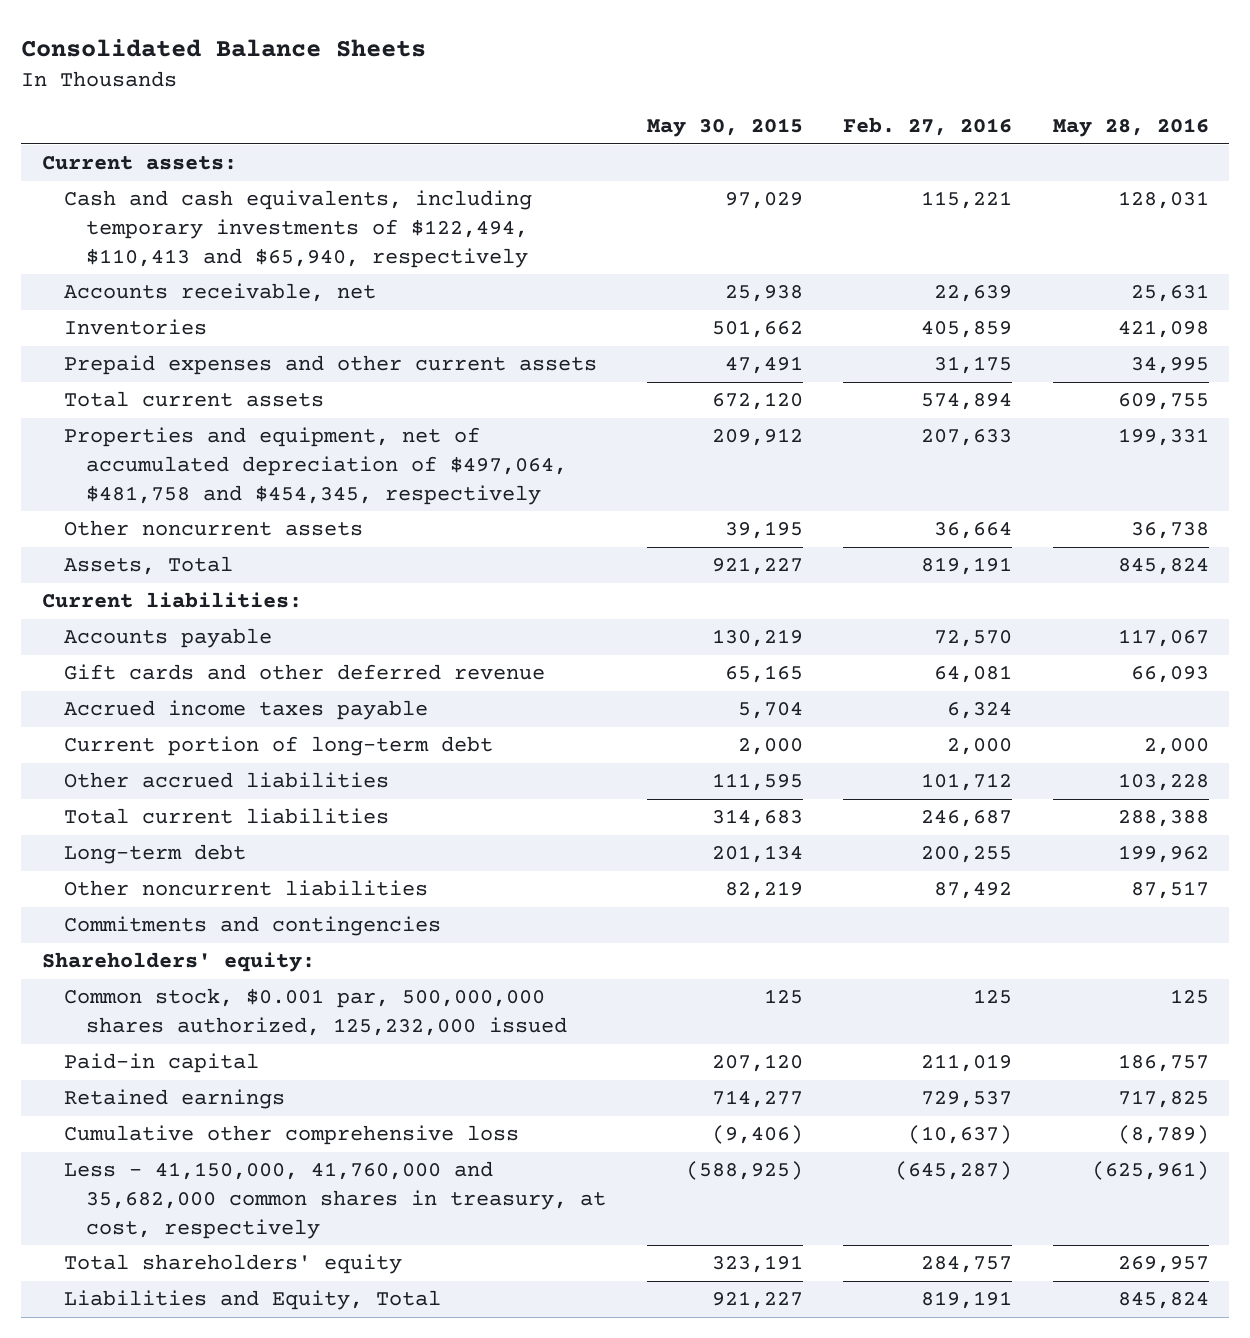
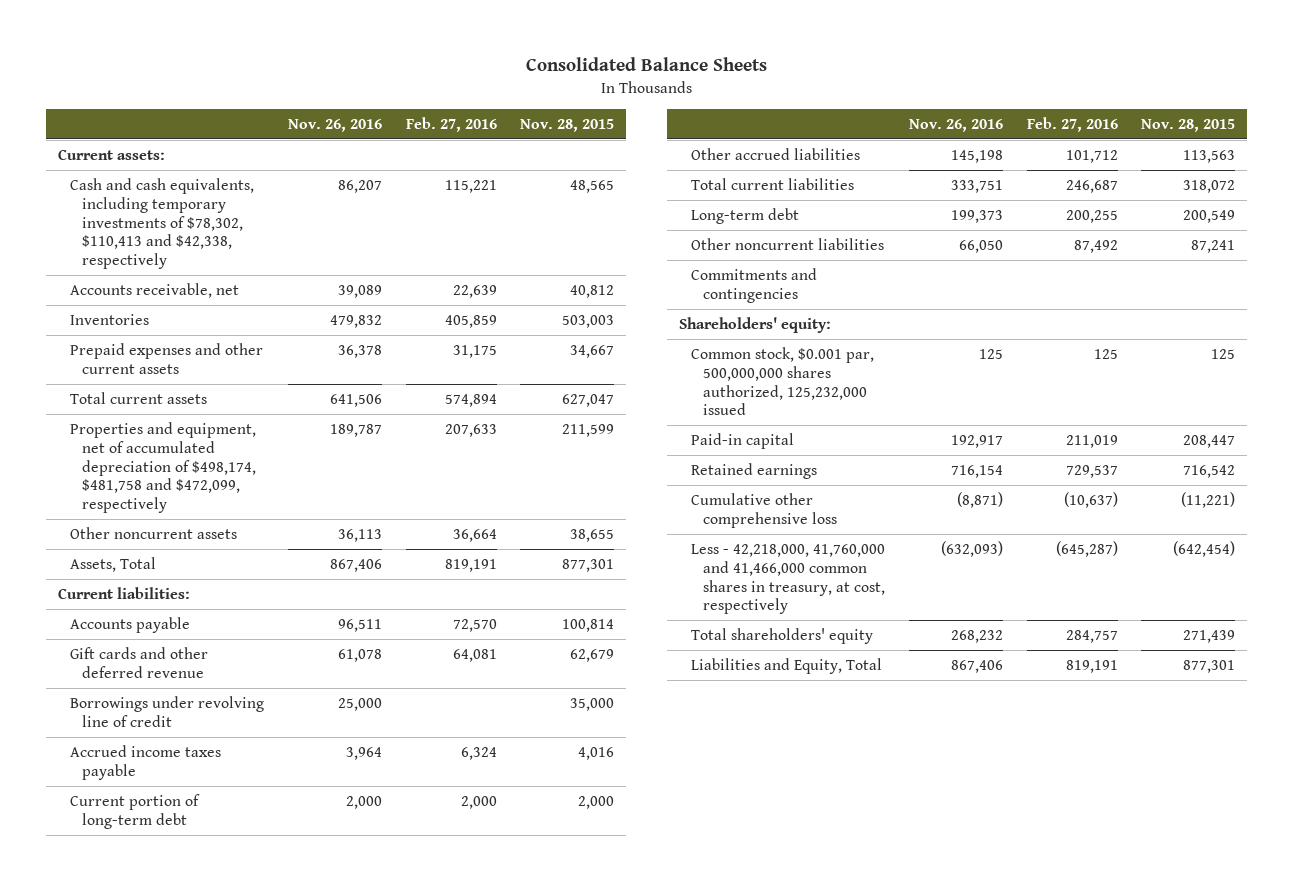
[646,118,803,138] May 30, 2015 -> none
[1052,118,1209,138] May 28, 2016 -> none
none -> [287,118,382,132] Nov. 26, 2016
none -> [520,118,615,132] Nov. 28, 2015
[63,190,532,268] Cash and cash equivalents, including temporary investments of $122,494, $110,413 and $65,940, respectively -> [69,178,254,270] Cash and cash equivalents, including temporary investments of $78,302, $110,413 and $42,338, respectively
[63,427,568,505] Properties and equipment, net of accumulated depreciation of $497,064, $481,758 and $454,345, respectively -> [69,422,257,514] Properties and equipment, net of accumulated depreciation of $498,174, $481,758 and $472,099, respectively
none -> [69,696,264,727] Borrowings under revolving line of credit
[63,1161,607,1239] Less - 41,150,000, 41,760,000 and 35,682,000 common shares in treasury, at cost, respectively -> [690,544,886,615] Less - 42,218,000, 41,760,000 and 41,466,000 common shares in treasury, at cost, respectively

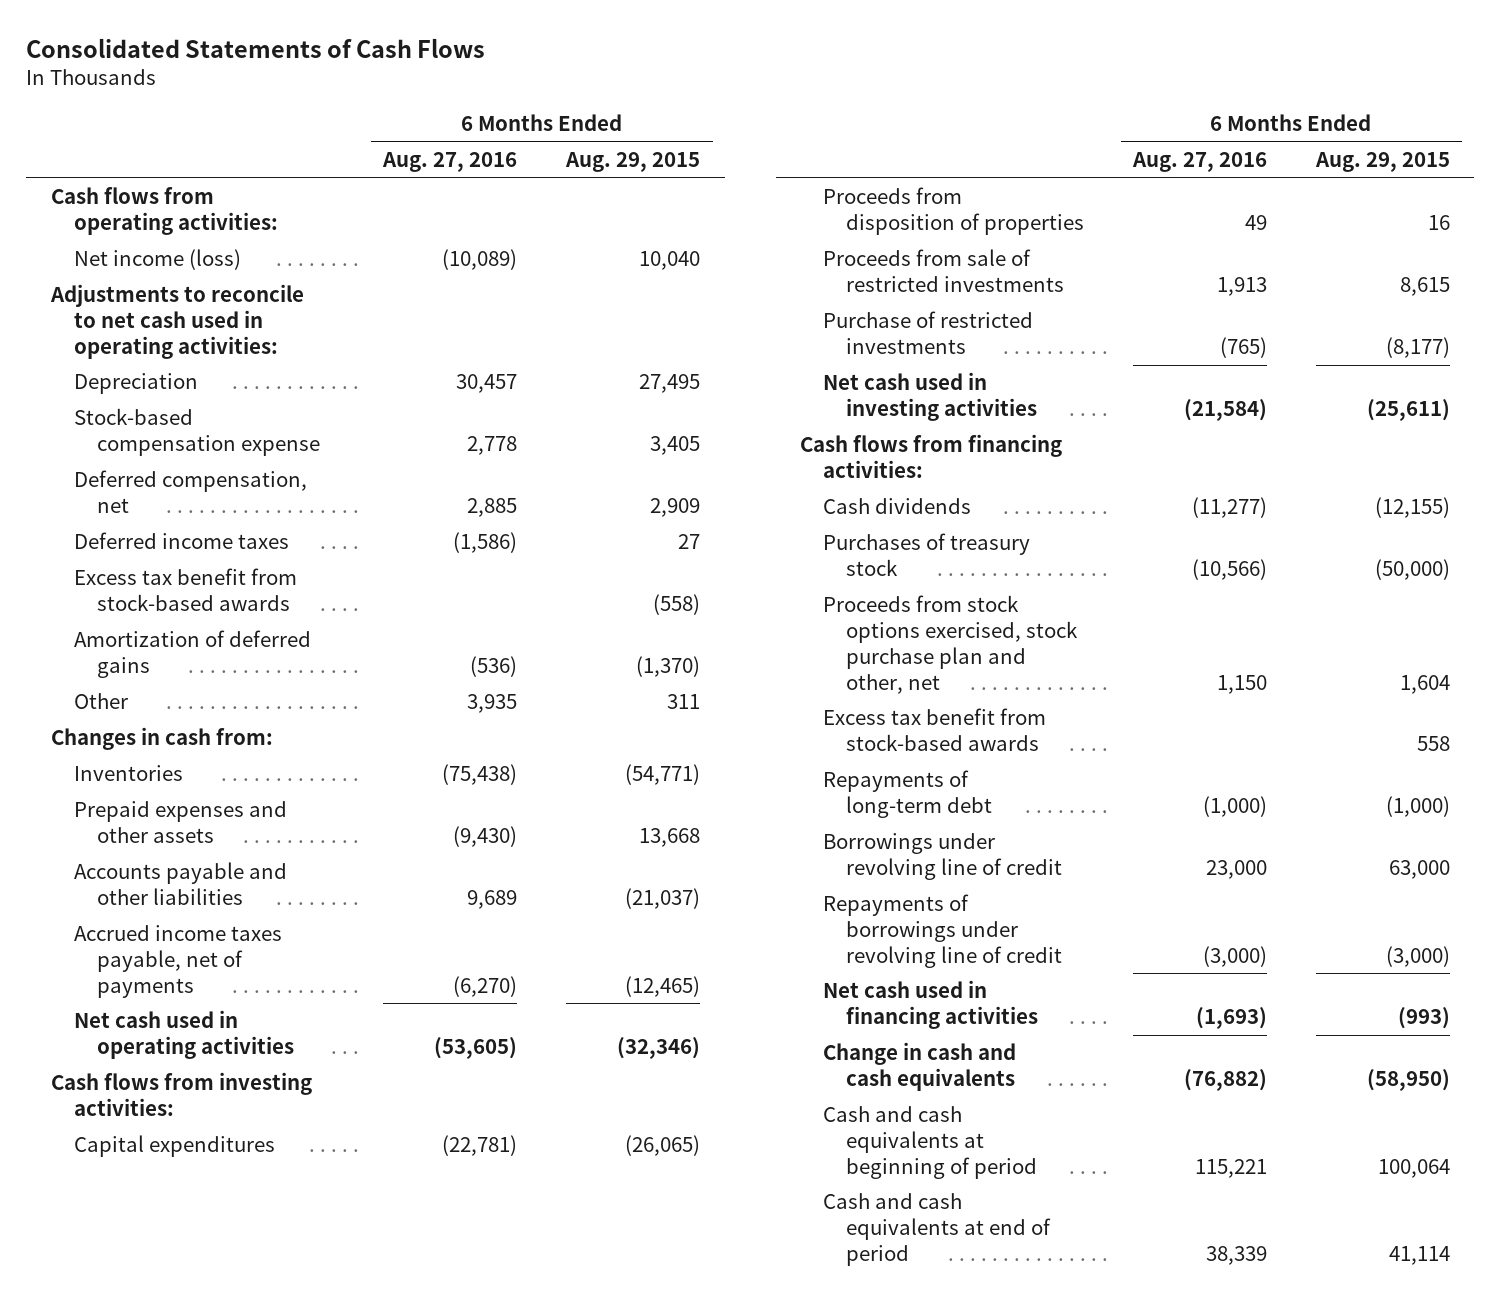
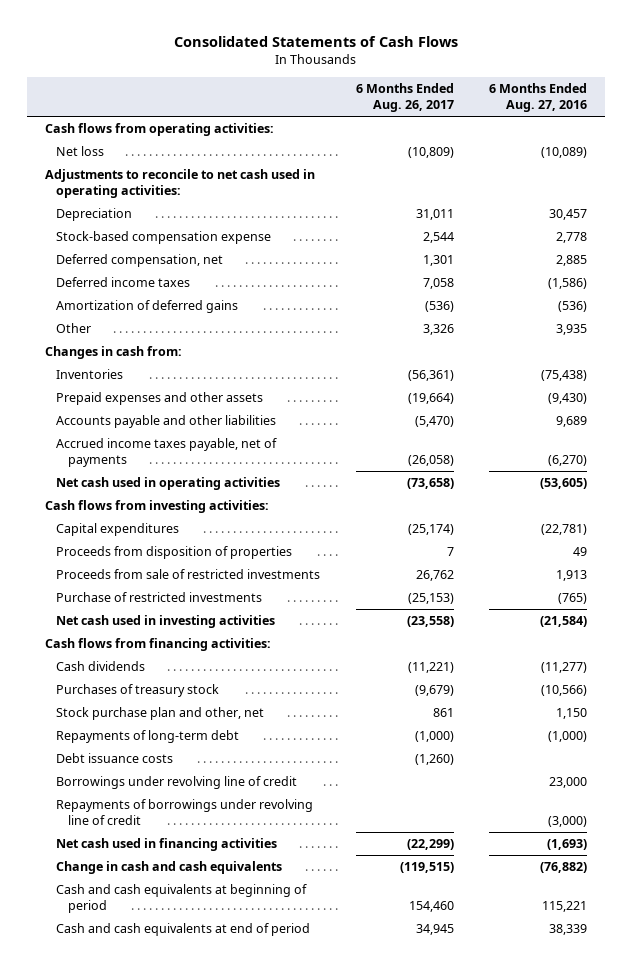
[565,152,701,173] Aug. 29, 2015 -> none
none -> [355,82,454,113] 6 Months Ended Aug. 26, 2017
[73,249,241,271] Net income (loss) -> [56,146,105,157] Net loss
[73,568,297,612] Excess tax benefit from stock-based awards -> none
[823,708,1047,752] Excess tax benefit from stock-based awards -> none
[823,595,1079,694] Proceeds from stock options exercised, stock purchase plan and other, net -> [56,707,265,721] Stock purchase plan and other, net
none -> [56,753,174,764] Debt issuance costs

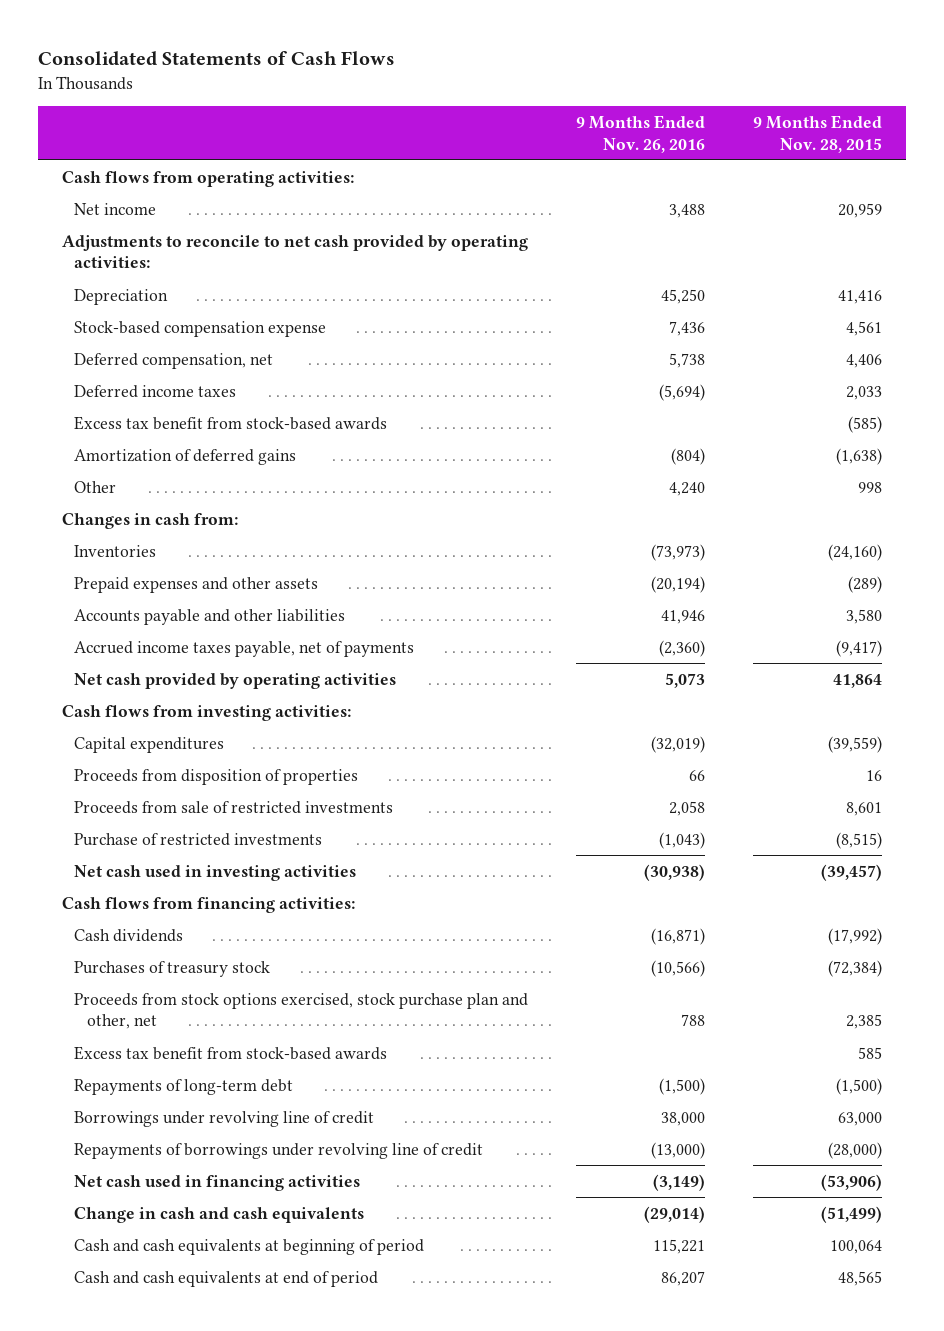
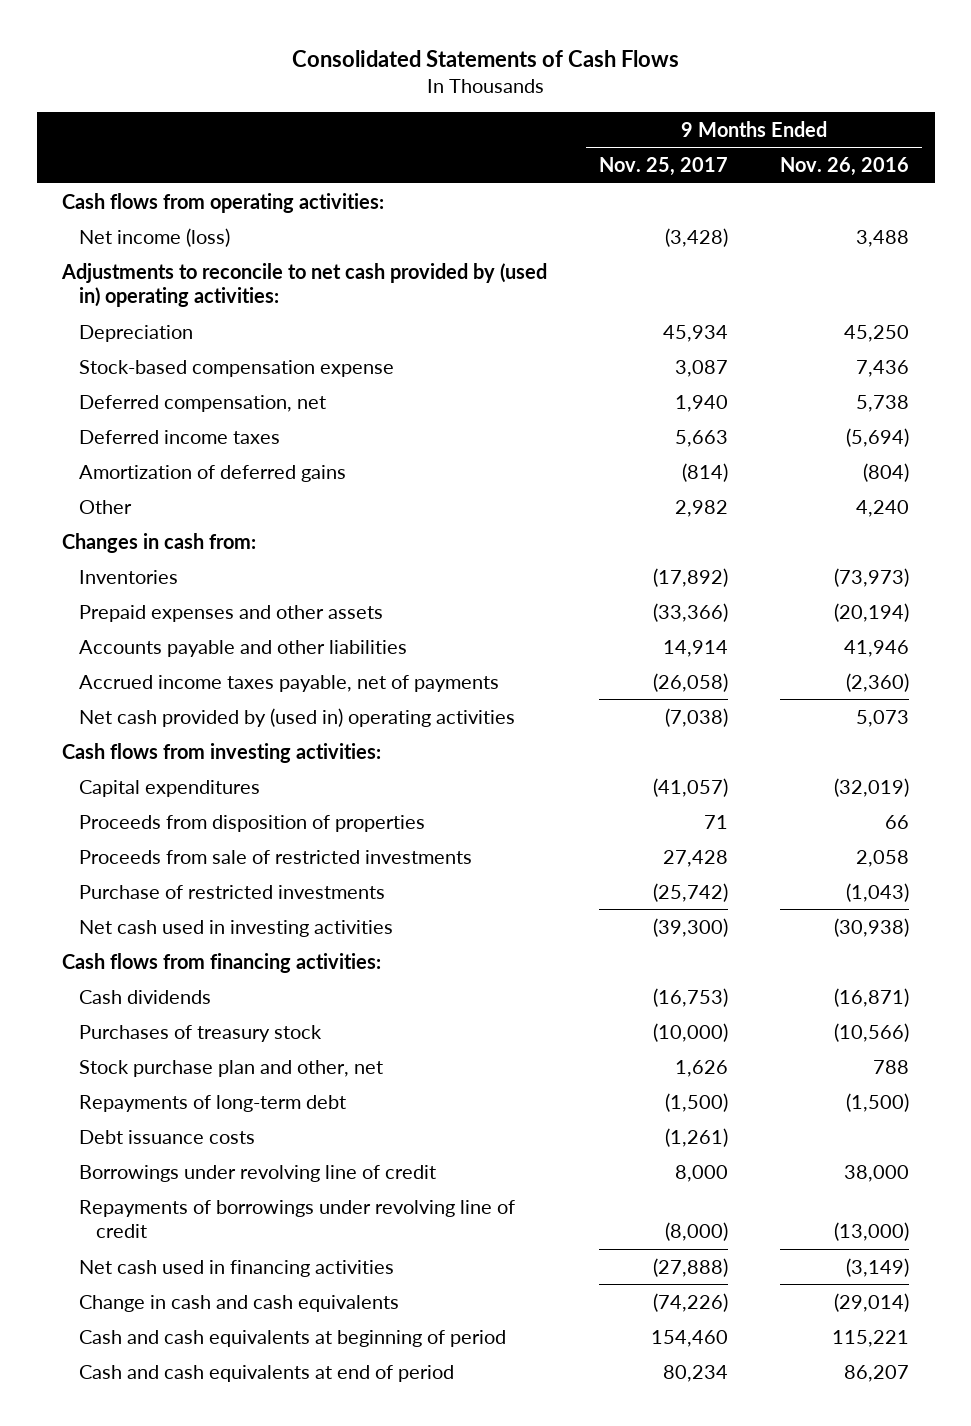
[752,114,882,153] 9 Months Ended Nov. 28, 2015 -> none
none -> [599,157,729,177] Nov. 25, 2017
[74,202,157,215] Net income -> [79,227,231,247] Net income (loss)
[61,234,528,269] Adjustments to reconcile to net cash provided by operating activities: -> [61,262,548,308] Adjustments to reconcile to net cash provided by (used in) operating activities:
[74,415,388,430] Excess tax benefit from stock-based awards -> none
[74,672,397,689] Net cash provided by operating activities -> [79,707,516,727] Net cash provided by (used in) operating activities
[74,1045,388,1060] Excess tax benefit from stock-based awards -> none
[74,992,529,1030] Proceeds from stock options exercised, stock purchase plan and other, net -> [79,1059,384,1077] Stock purchase plan and other, net
none -> [79,1129,256,1144] Debt issuance costs

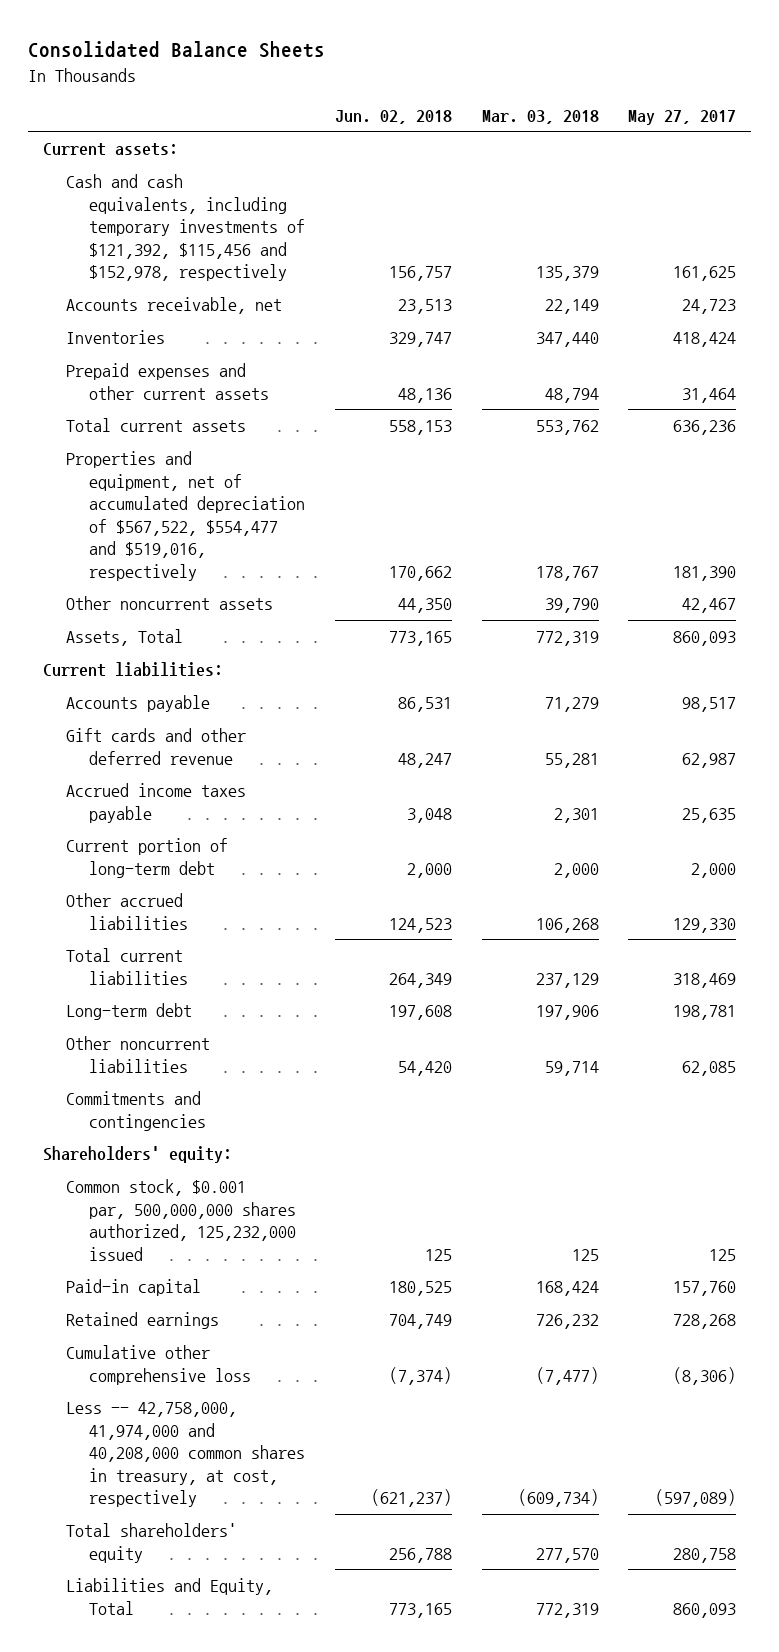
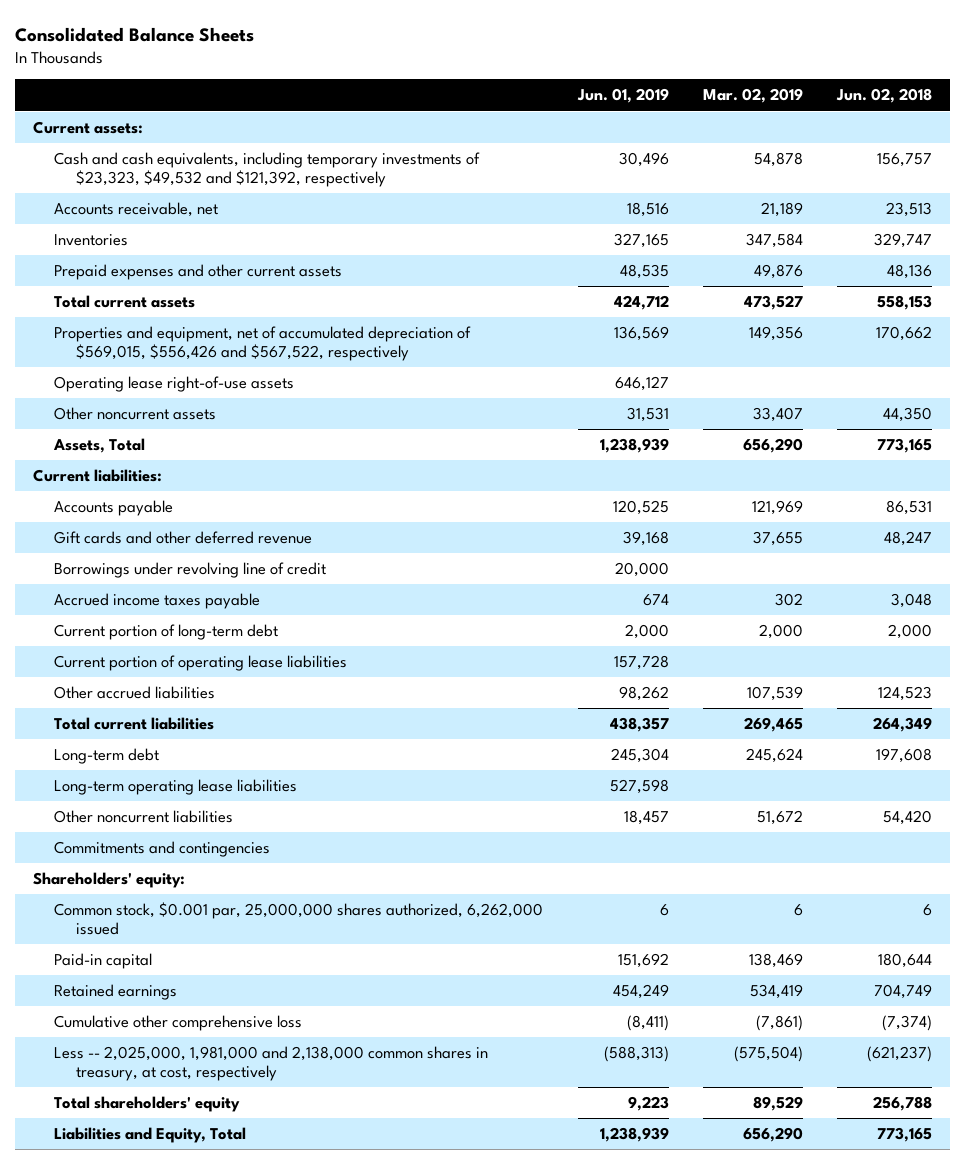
[481,109,599,124] Mar. 03, 2018 -> none
[628,109,737,125] May 27, 2017 -> none
none -> [576,88,669,104] Jun. 01, 2019
none -> [703,88,804,104] Mar. 02, 2019
[65,174,306,282] Cash and cash equivalents, including temporary investments of $121,392, $115,456 and $152,978, respectively -> [54,152,481,188] Cash and cash equivalents, including temporary investments of $23,323, $49,532 and $121,392, respectively
[65,451,306,581] Properties and equipment, net of accumulated depreciation of $567,522, $554,477 and $519,016, respectively -> [54,326,472,362] Properties and equipment, net of accumulated depreciation of $569,015, $556,426 and $567,522, respectively
none -> [54,376,295,393] Operating lease right-of-use assets
none -> [54,562,327,579] Borrowings under revolving line of credit
none -> [54,655,348,672] Current portion of operating lease liabilities
none -> [54,779,298,796] Long-term operating lease liabilities
[65,1179,297,1261] Common stock, $0.001 par, 500,000,000 shares authorized, 125,232,000 issued -> [54,902,544,936] Common stock, $0.001 par, 25,000,000 shares authorized, 6,262,000 issued
[424,1248,452,1261] 125 -> [923,904,933,917] 6
[388,1281,452,1297] 180,525 -> [878,953,933,969] 180,644
[65,1402,306,1508] Less -- 42,758,000, 41,974,000 and 40,208,000 common shares in treasury, at cost, respectively -> [54,1046,489,1082] Less -- 2,025,000, 1,981,000 and 2,138,000 common shares in treasury, at cost, respectively

